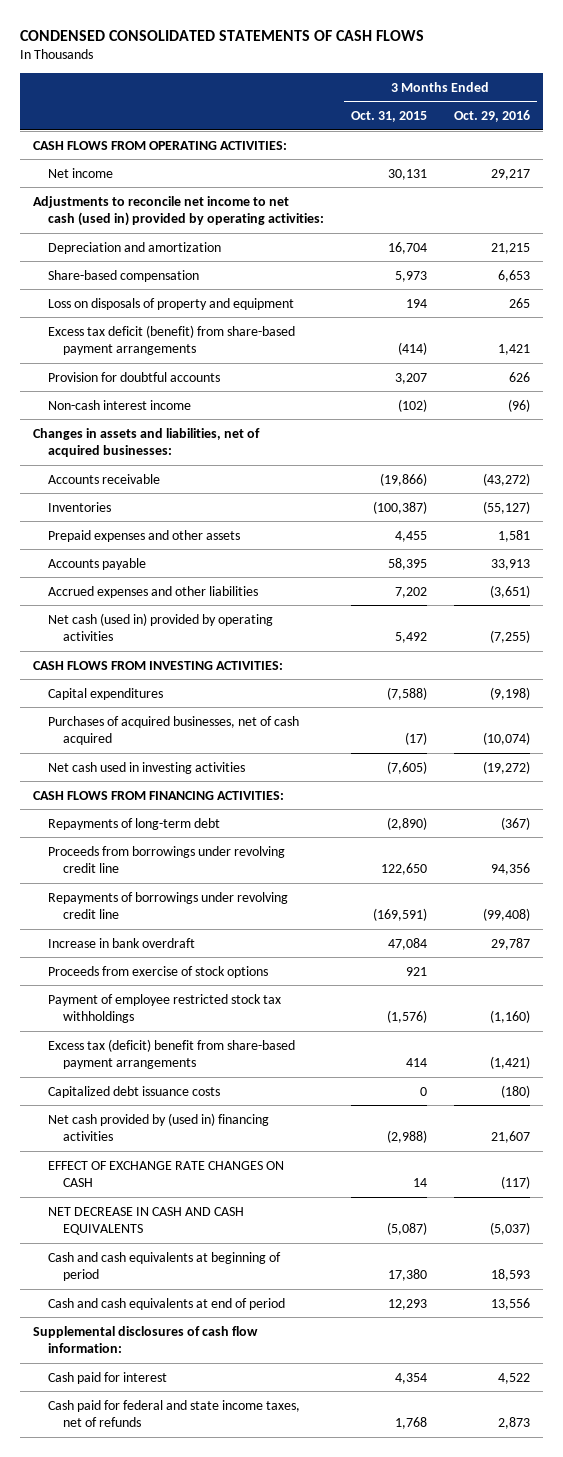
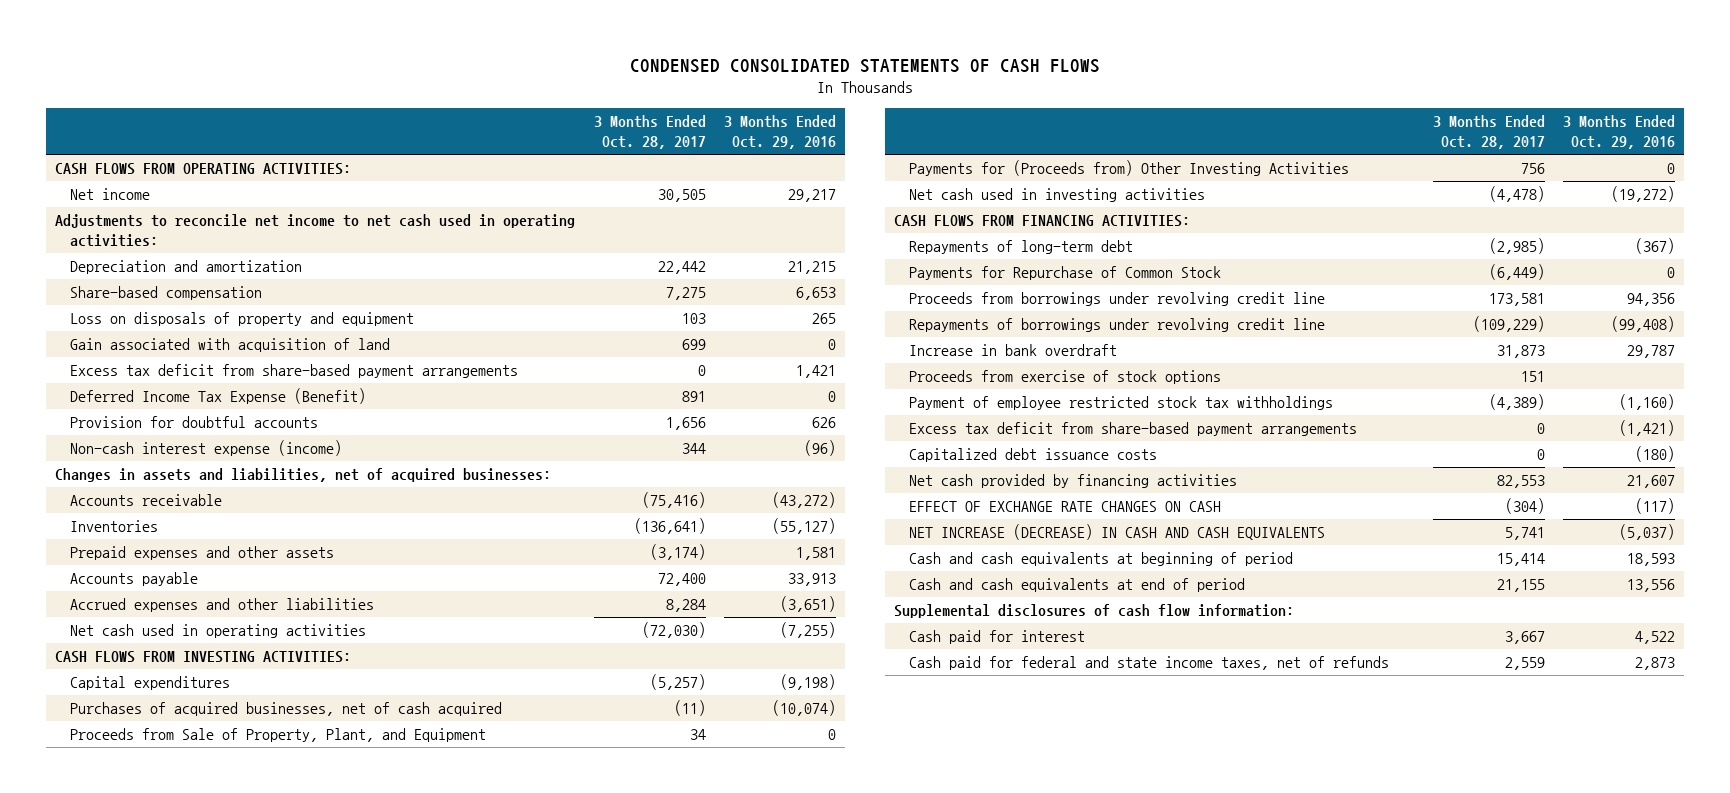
[351,110,428,122] Oct. 31, 2015 -> none
none -> [593,115,706,150] 3 Months Ended Oct. 28, 2017
[33,195,325,227] Adjustments to reconcile net income to net cash (used in) provided by operating activities: -> [55,214,576,248] Adjustments to reconcile net income to net cash used in operating activities:
none -> [70,338,391,353] Gain associated with acquisition of land
[48,324,296,356] Excess tax deficit (benefit) from share-based payment arrangements -> [70,364,519,379] Excess tax deficit from share-based payment arrangements
none -> [70,388,367,405] Deferred Income Tax Expense (Benefit)
[48,399,192,410] Non-cash interest income -> [70,440,343,457] Non-cash interest expense (income)
[48,612,274,642] Net cash (used in) provided by operating activities -> [70,624,367,639] Net cash used in operating activities
none -> [70,728,487,743] Proceeds from Sale of Property, Plant, and Equipment
none -> [909,160,1350,177] Payments for (Proceeds from) Other Investing Activities
none -> [909,266,1222,281] Payments for Repurchase of Common Stock
[48,1038,296,1070] Excess tax (deficit) benefit from share-based payment arrangements -> [909,422,1358,437] Excess tax deficit from share-based payment arrangements
[48,1112,270,1142] Net cash provided by (used in) financing activities -> [909,474,1238,489] Net cash provided by financing activities
[48,1206,245,1236] NET DECREASE IN CASH AND CASH EQUIVALENTS -> [909,524,1326,541] NET INCREASE (DECREASE) IN CASH AND CASH EQUIVALENTS

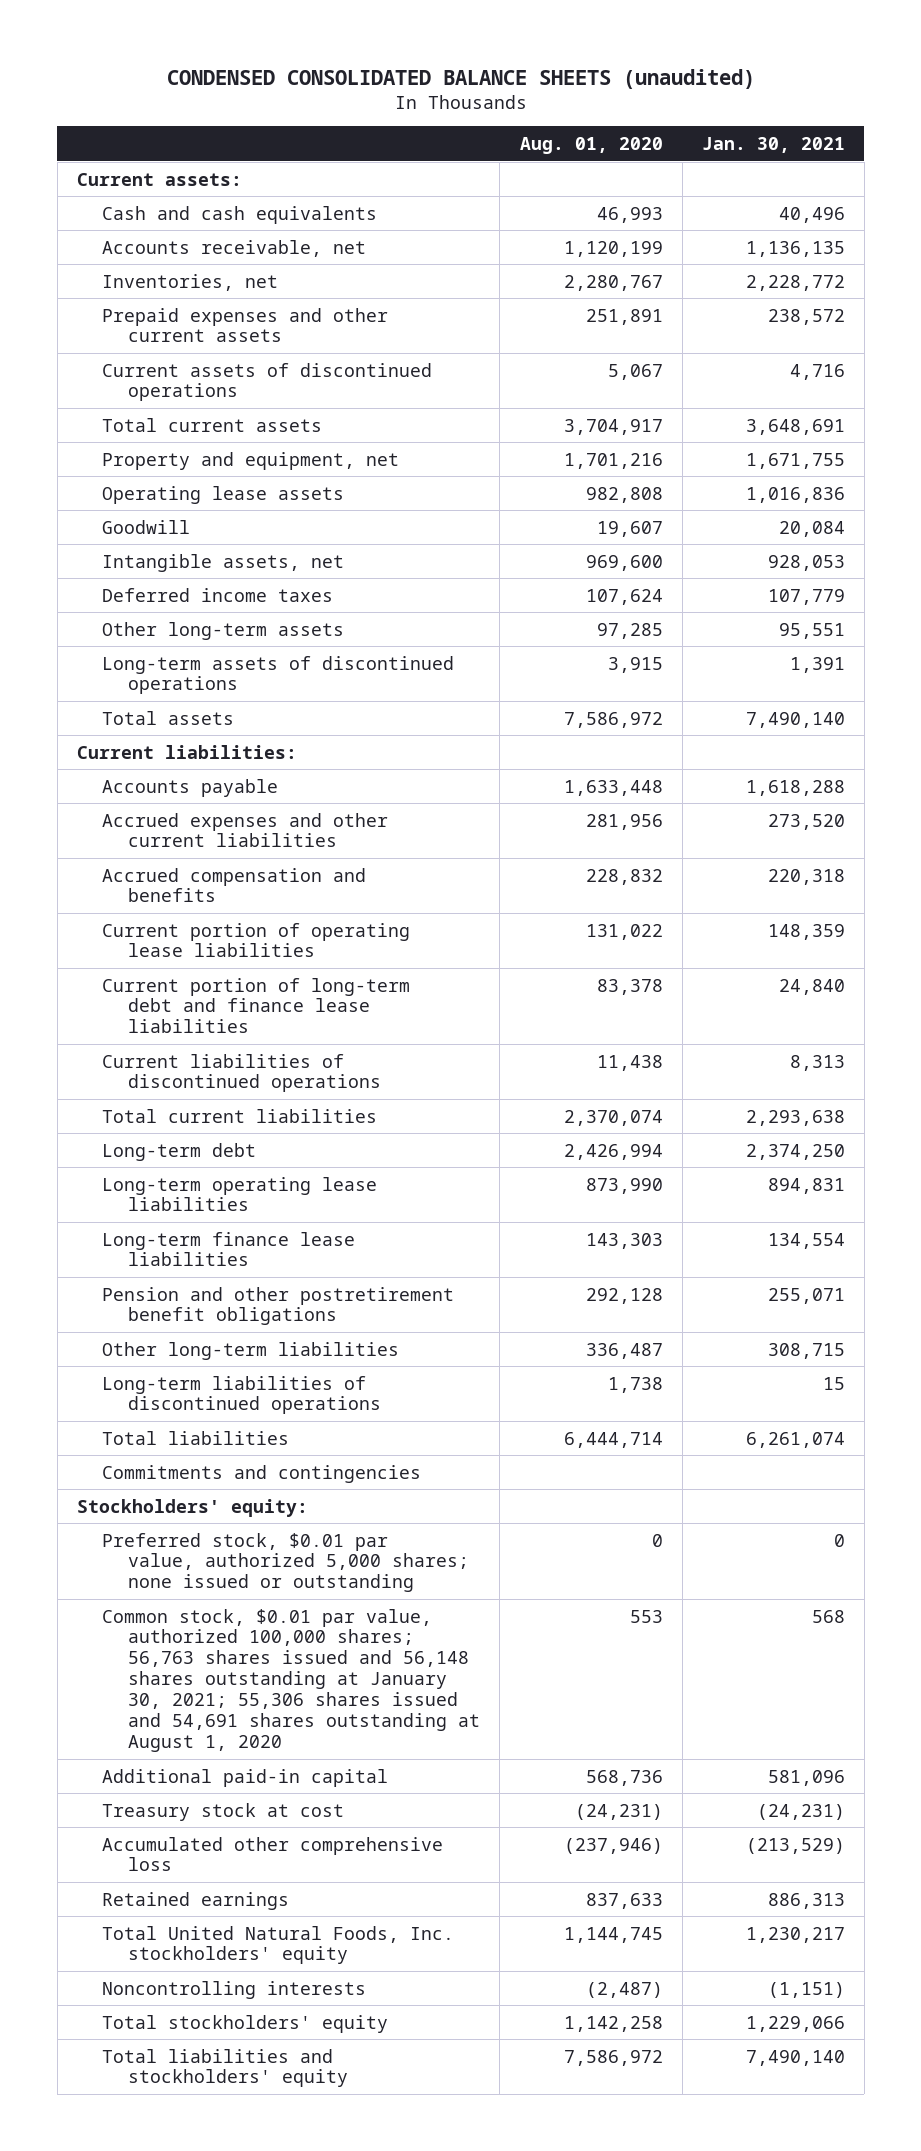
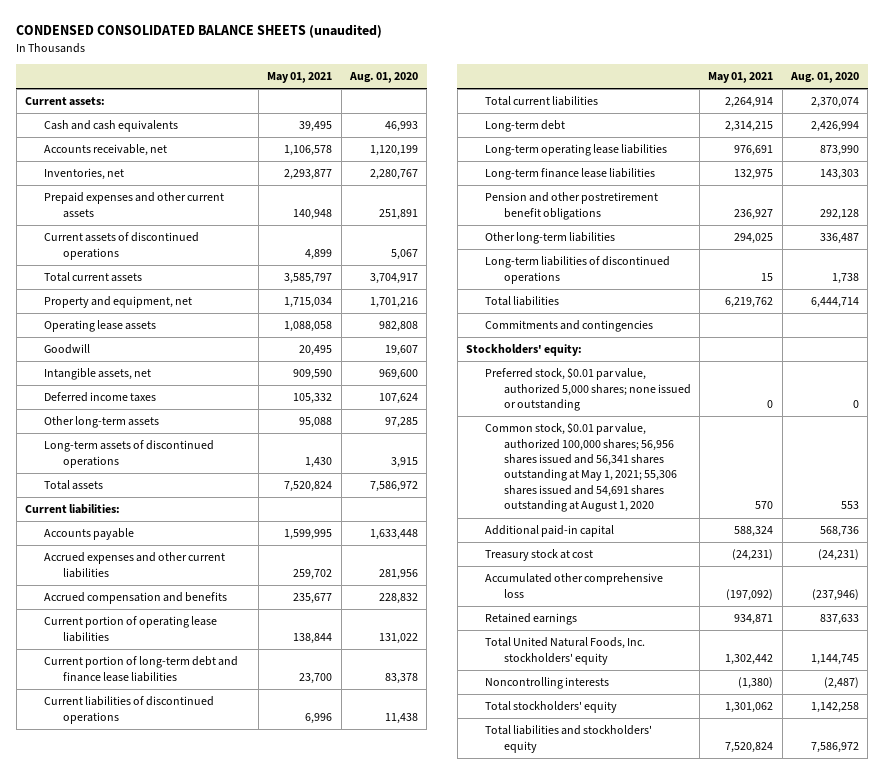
[701,136,845,153] Jan. 30, 2021 -> none
none -> [267,71,333,83] May 01, 2021
[102,1608,481,1753] Common stock, $0.01 par value, authorized 100,000 shares; 56,763 shares issued and 56,148 shares outstanding at January 30, 2021; 55,306 shares issued and 54,691 shares outstanding at August 1, 2020 -> [484,423,677,513] Common stock, $0.01 par value, authorized 100,000 shares; 56,956 shares issued and 56,341 shares outstanding at May 1, 2021; 55,306 shares issued and 54,691 shares outstanding at August 1, 2020

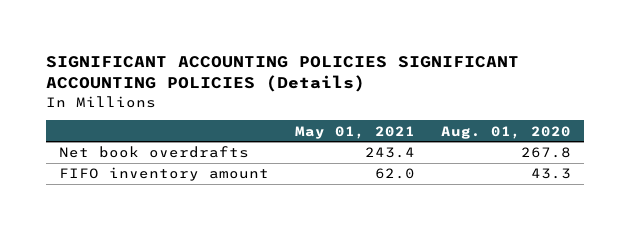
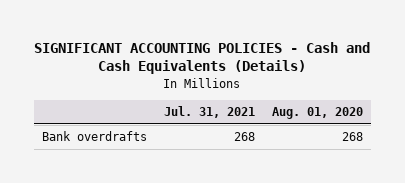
[45,56,519,93] SIGNIFICANT ACCOUNTING POLICIES SIGNIFICANT ACCOUNTING POLICIES (Details) -> [34,41,371,75] SIGNIFICANT ACCOUNTING POLICIES - Cash and Cash Equivalents (Details)
[295,125,416,139] May 01, 2021 -> none
none -> [163,106,255,119] Jul. 31, 2021
[58,167,269,182] FIFO inventory amount -> none
[58,146,249,159] Net book overdrafts -> [42,131,148,142] Bank overdrafts
[521,147,572,159] 267.8 -> [341,132,363,142] 268

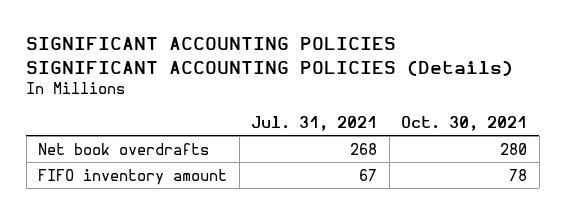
[34,41,371,75] SIGNIFICANT ACCOUNTING POLICIES - Cash and Cash Equivalents (Details) -> [26,37,514,76] SIGNIFICANT ACCOUNTING POLICIES SIGNIFICANT ACCOUNTING POLICIES (Details)
[271,107,363,120] Aug. 01, 2020 -> none
none -> [401,116,528,132] Oct. 30, 2021
[42,131,148,142] Bank overdrafts -> [38,142,210,155] Net book overdrafts
none -> [38,168,228,185] FIFO inventory amount

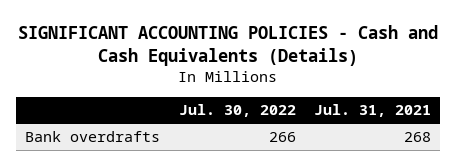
[26,37,514,76] SIGNIFICANT ACCOUNTING POLICIES SIGNIFICANT ACCOUNTING POLICIES (Details) -> [18,25,439,67] SIGNIFICANT ACCOUNTING POLICIES - Cash and Cash Equivalents (Details)
[401,116,528,132] Oct. 30, 2021 -> none
none -> [178,104,296,118] Jul. 30, 2022
[38,168,228,185] FIFO inventory amount -> none
[38,142,210,155] Net book overdrafts -> [25,131,161,143] Bank overdrafts

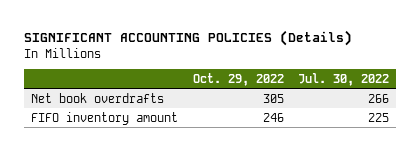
[18,25,439,67] SIGNIFICANT ACCOUNTING POLICIES - Cash and Cash Equivalents (Details) -> [24,30,353,47] SIGNIFICANT ACCOUNTING POLICIES (Details)
[313,104,431,118] Jul. 31, 2021 -> none
none -> [192,72,284,86] Oct. 29, 2022
[25,131,161,143] Bank overdrafts -> [31,92,165,103] Net book overdrafts
none -> [31,111,179,125] FIFO inventory amount

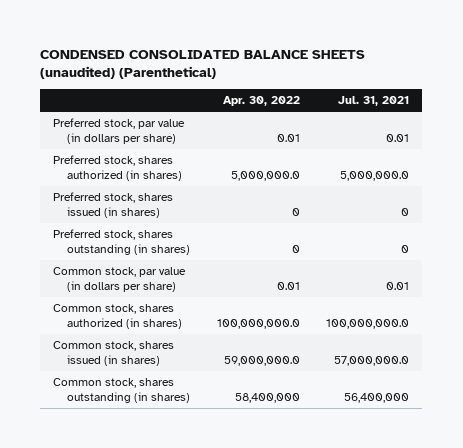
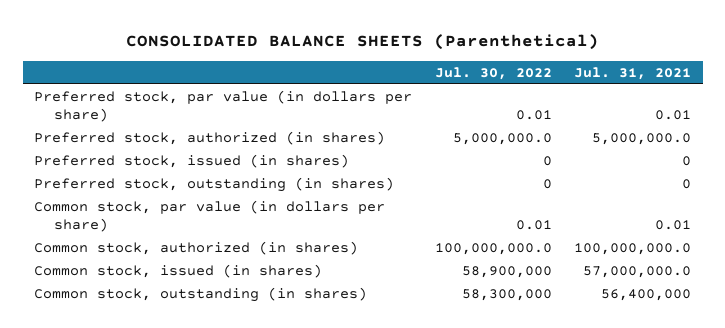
[40,49,366,80] CONDENSED CONSOLIDATED BALANCE SHEETS (unaudited) (Parenthetical) -> [125,33,599,50] CONSOLIDATED BALANCE SHEETS (Parenthetical)
[222,96,300,107] Apr. 30, 2022 -> none
none -> [434,66,552,80] Jul. 30, 2022
[53,155,183,181] Preferred stock, shares authorized (in shares) -> [33,130,385,145] Preferred stock, authorized (in shares)
[53,192,174,218] Preferred stock, shares issued (in shares) -> [33,153,349,168] Preferred stock, issued (in shares)
[53,229,191,255] Preferred stock, shares outstanding (in shares) -> [33,176,394,192] Preferred stock, outstanding (in shares)
[53,304,183,329] Common stock, shares authorized (in shares) -> [33,240,358,255] Common stock, authorized (in shares)
[53,341,175,366] Common stock, shares issued (in shares) -> [33,263,322,278] Common stock, issued (in shares)
[53,378,191,403] Common stock, shares outstanding (in shares) -> [33,286,367,302] Common stock, outstanding (in shares)

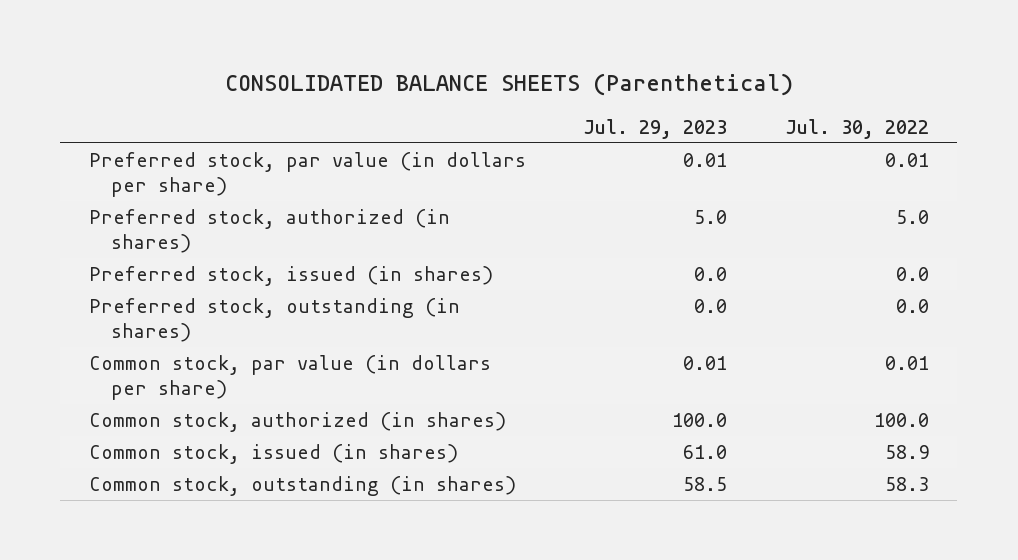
[574,66,692,80] Jul. 31, 2021 -> none
none -> [583,118,728,139] Jul. 29, 2023
[452,132,552,145] 5,000,000.0 -> [895,209,929,224] 5.0
[542,155,552,166] 0 -> [895,266,929,281] 0.0
[542,178,552,189] 0 -> [895,298,929,313] 0.0
[434,242,552,255] 100,000,000.0 -> [873,412,929,427] 100.0
[461,265,552,278] 58,900,000 -> [884,444,929,459] 58.9
[461,288,552,301] 58,300,000 -> [884,476,929,491] 58.3

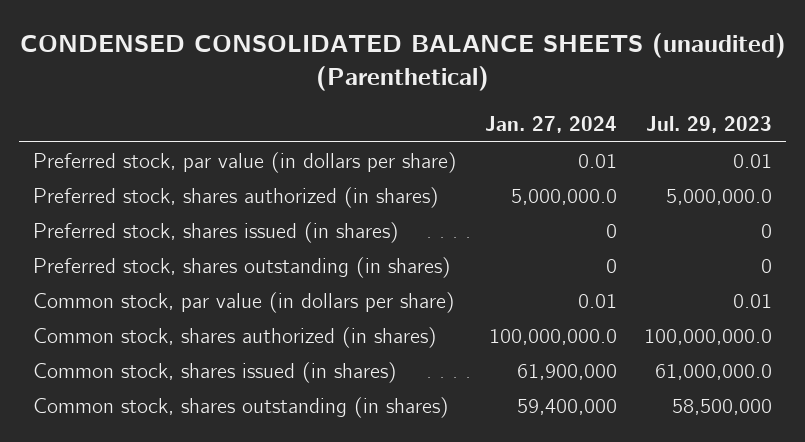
[224,73,793,97] CONSOLIDATED BALANCE SHEETS (Parenthetical) -> [19,33,786,92] CONDENSED CONSOLIDATED BALANCE SHEETS (unaudited) (Parenthetical)
[784,118,929,139] Jul. 30, 2022 -> none
none -> [484,116,617,134] Jan. 27, 2024
[88,208,450,253] Preferred stock, authorized (in shares) -> [33,187,440,209] Preferred stock, shares authorized (in shares)
[694,209,728,224] 5.0 -> [666,189,773,206] 5,000,000.0
[88,265,493,286] Preferred stock, issued (in shares) -> [33,222,400,244] Preferred stock, shares issued (in shares)
[694,266,728,281] 0.0 -> [761,224,773,239] 0
[88,297,460,342] Preferred stock, outstanding (in shares) -> [33,257,452,279] Preferred stock, shares outstanding (in shares)
[694,298,728,313] 0.0 -> [761,259,773,274] 0
[88,411,506,432] Common stock, authorized (in shares) -> [33,327,438,349] Common stock, shares authorized (in shares)
[672,412,728,427] 100.0 -> [644,329,773,346] 100,000,000.0
[88,443,458,464] Common stock, issued (in shares) -> [33,362,398,384] Common stock, shares issued (in shares)
[683,444,728,459] 61.0 -> [655,364,773,381] 61,000,000.0
[88,475,516,496] Common stock, outstanding (in shares) -> [33,397,450,419] Common stock, shares outstanding (in shares)
[683,476,728,491] 58.5 -> [672,399,773,416] 58,500,000

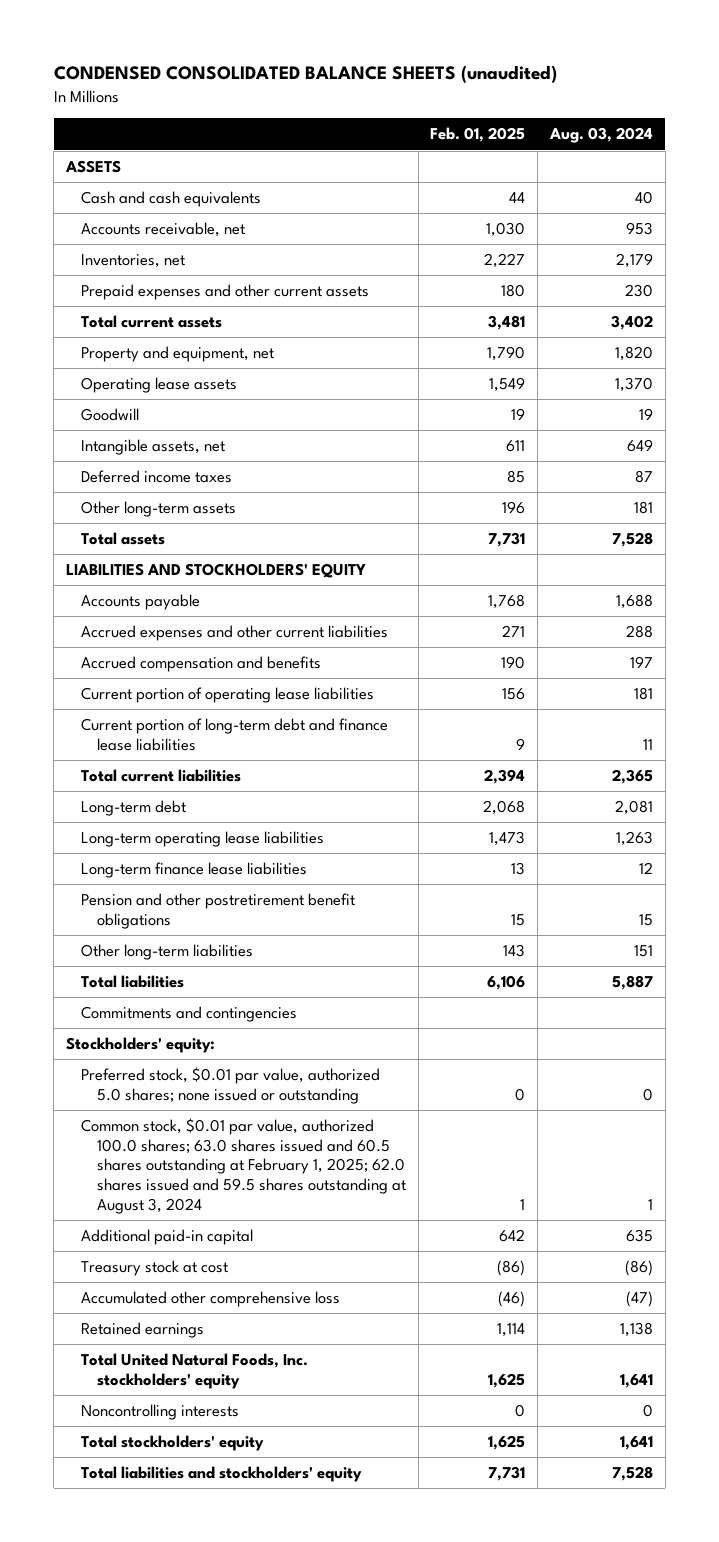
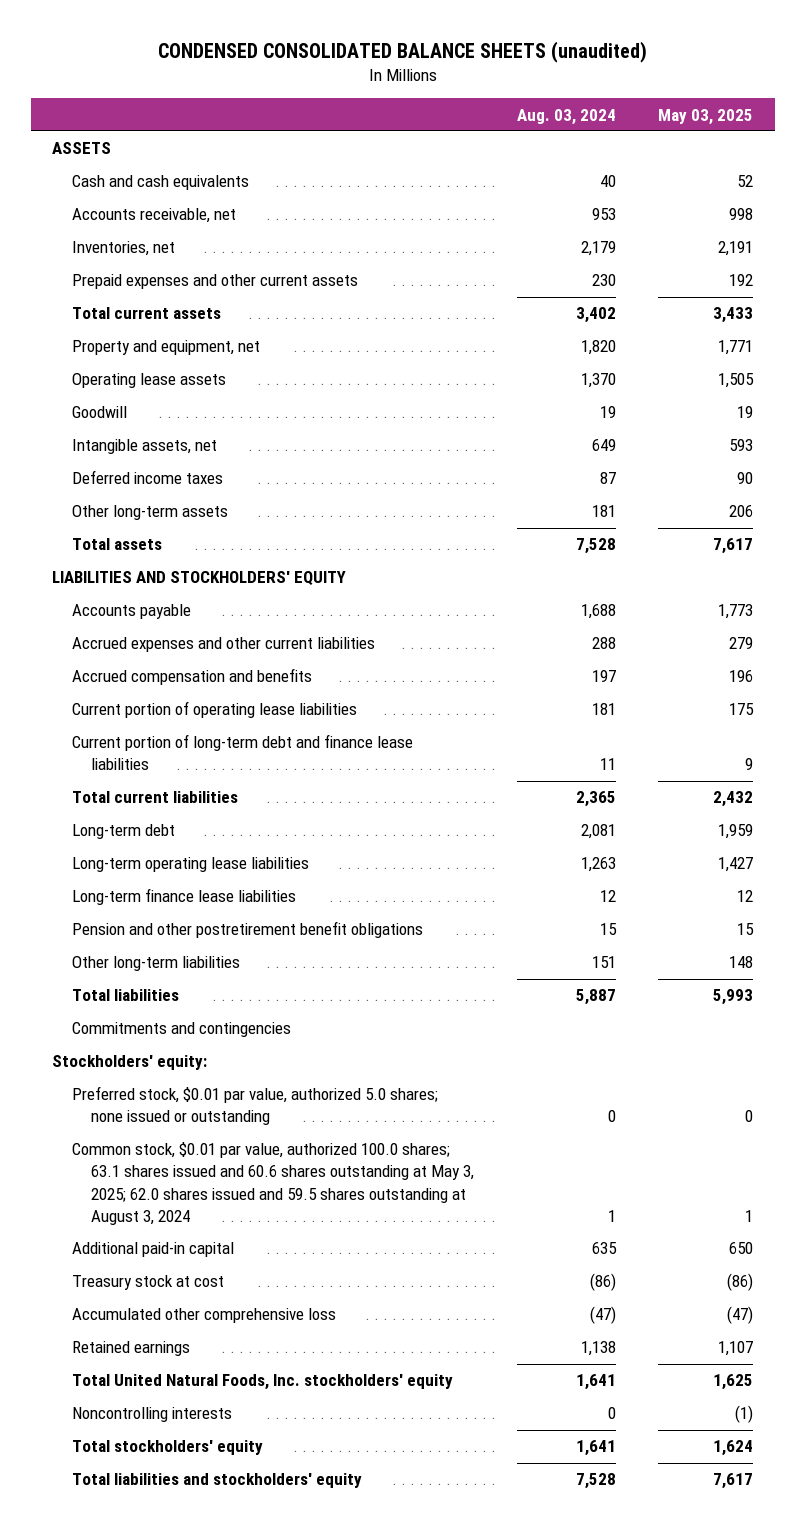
[430,127,526,143] Feb. 01, 2025 -> none
none -> [658,108,754,125] May 03, 2025
[81,1118,406,1214] Common stock, $0.01 par value, authorized 100.0 shares; 63.0 shares issued and 60.5 shares outstanding at February 1, 2025; 62.0 shares issued and 59.5 shares outstanding at August 3, 2024 -> [71,1142,475,1225] Common stock, $0.01 par value, authorized 100.0 shares; 63.1 shares issued and 60.6 shares outstanding at May 3, 2025; 62.0 shares issued and 59.5 shares outstanding at August 3, 2024

